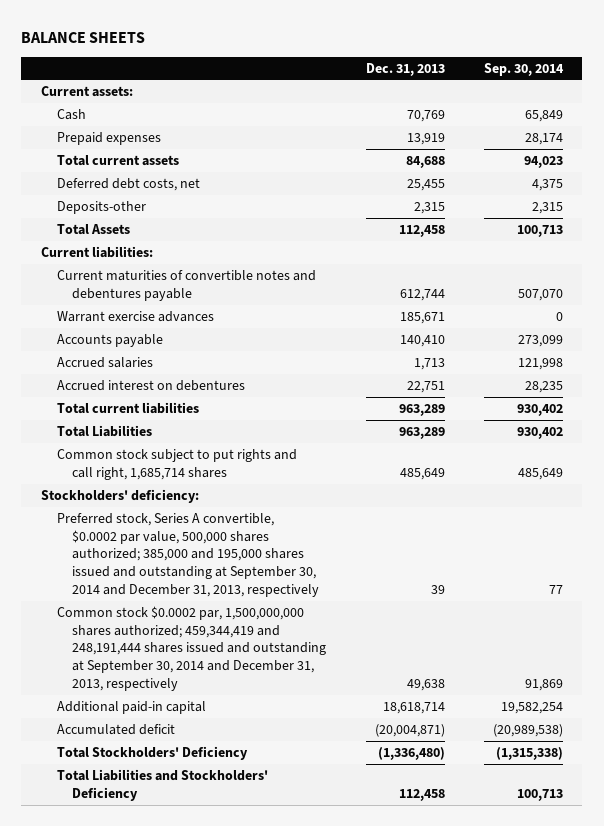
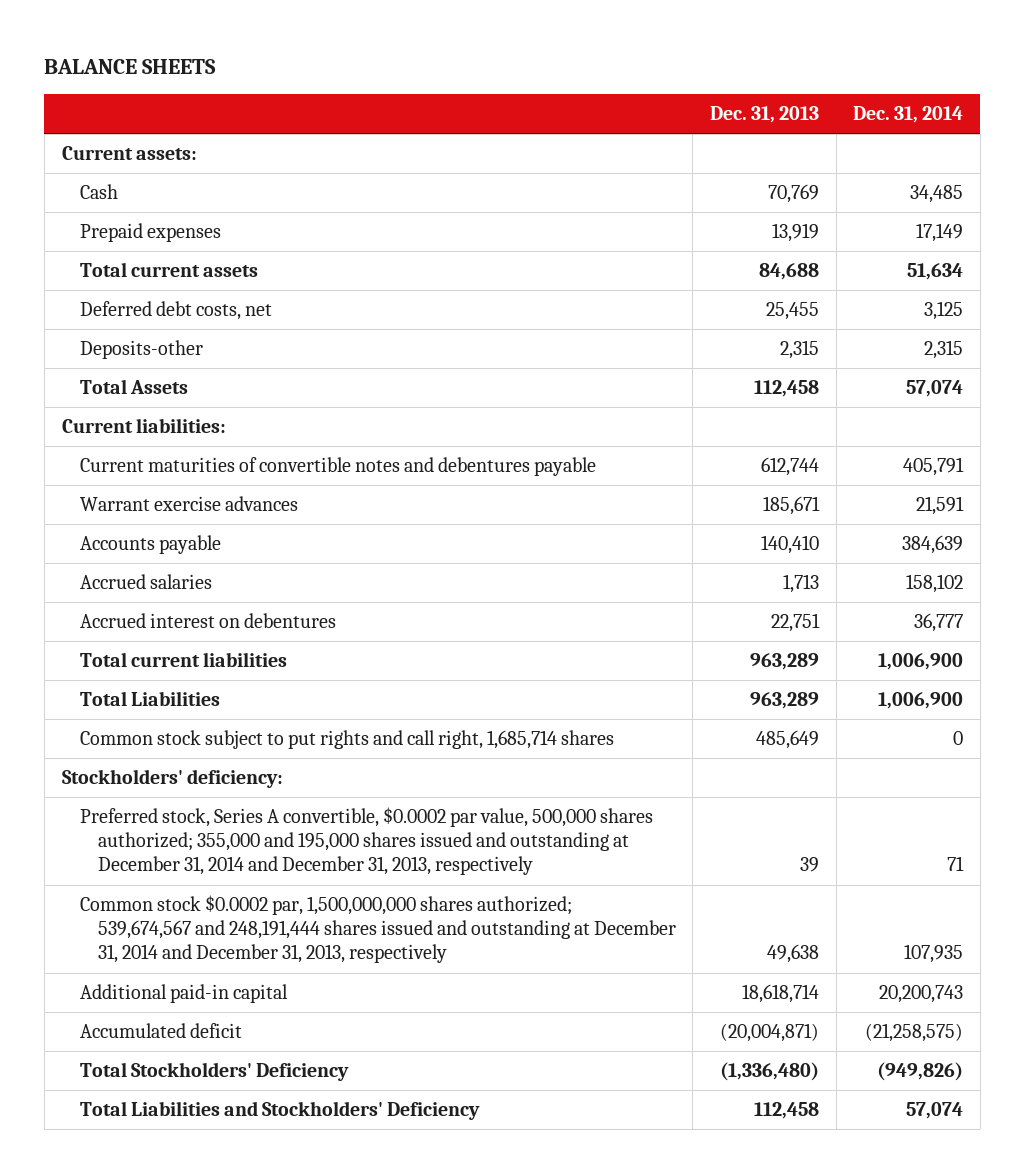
[483,62,564,76] Sep. 30, 2014 -> none
none -> [853,106,964,124] Dec. 31, 2014
[56,513,320,597] Preferred stock, Series A convertible, $0.0002 par value, 500,000 shares authorized; 385,000 and 195,000 shares issued and outstanding at September 30, 2014 and December 31, 2013, respectively -> [79,807,653,876] Preferred stock, Series A convertible, $0.0002 par value, 500,000 shares authorized; 355,000 and 195,000 shares issued and outstanding at December 31, 2014 and December 31, 2013, respectively
[56,606,327,691] Common stock $0.0002 par, 1,500,000,000 shares authorized; 459,344,419 and 248,191,444 shares issued and outstanding at September 30, 2014 and December 31, 2013, respectively -> [79,895,676,964] Common stock $0.0002 par, 1,500,000,000 shares authorized; 539,674,567 and 248,191,444 shares issued and outstanding at December 31, 2014 and December 31, 2013, respectively

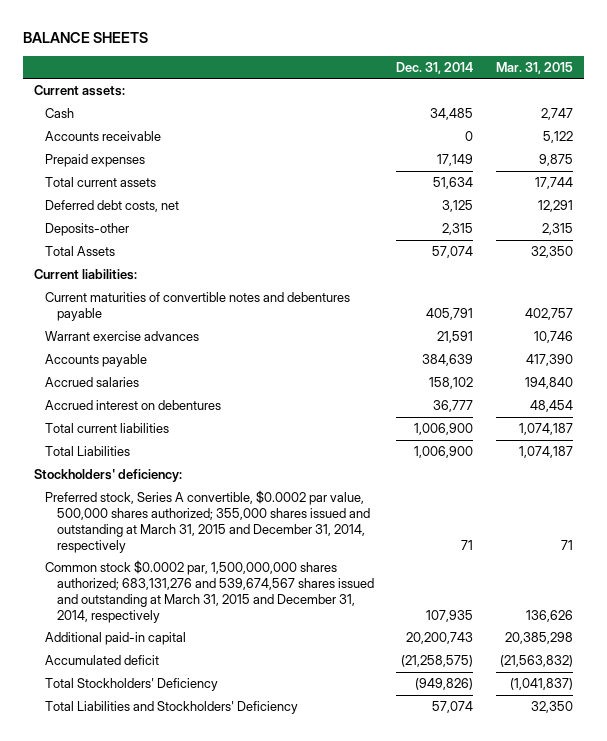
[709,106,819,124] Dec. 31, 2013 -> none
none -> [495,61,573,74] Mar. 31, 2015
none -> [45,130,162,141] Accounts receivable
[79,730,614,750] Common stock subject to put rights and call right, 1,685,714 shares -> none
[79,807,653,876] Preferred stock, Series A convertible, $0.0002 par value, 500,000 shares authorized; 355,000 and 195,000 shares issued and outstanding at December 31, 2014 and December 31, 2013, respectively -> [45,489,370,553] Preferred stock, Series A convertible, $0.0002 par value, 500,000 shares authorized; 355,000 shares issued and outstanding at March 31, 2015 and December 31, 2014, respectively
[79,895,676,964] Common stock $0.0002 par, 1,500,000,000 shares authorized; 539,674,567 and 248,191,444 shares issued and outstanding at December 31, 2014 and December 31, 2013, respectively -> [45,559,374,623] Common stock $0.0002 par, 1,500,000,000 shares authorized; 683,131,276 and 539,674,567 shares issued and outstanding at March 31, 2015 and December 31, 2014, respectively

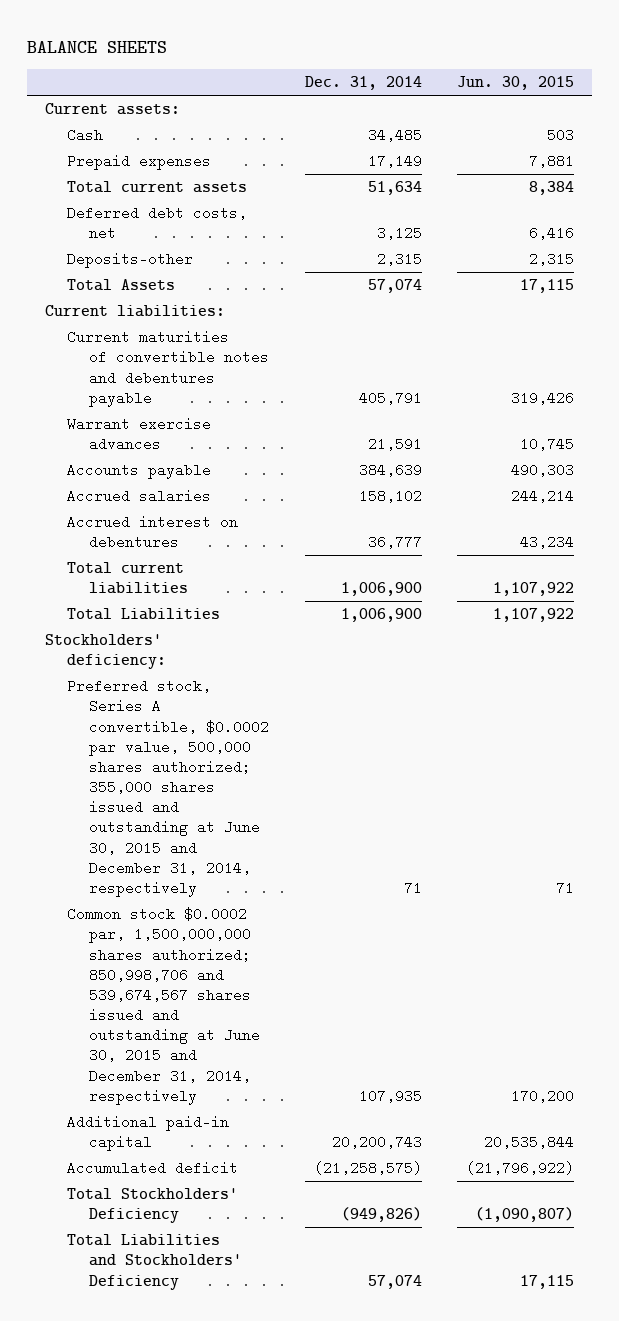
[495,61,573,74] Mar. 31, 2015 -> none
none -> [457,76,575,91] Jun. 30, 2015
[45,130,162,141] Accounts receivable -> none
[45,489,370,553] Preferred stock, Series A convertible, $0.0002 par value, 500,000 shares authorized; 355,000 shares issued and outstanding at March 31, 2015 and December 31, 2014, respectively -> [67,679,270,897] Preferred stock, Series A convertible, $0.0002 par value, 500,000 shares authorized; 355,000 shares issued and outstanding at June 30, 2015 and December 31, 2014, respectively
[45,559,374,623] Common stock $0.0002 par, 1,500,000,000 shares authorized; 683,131,276 and 539,674,567 shares issued and outstanding at March 31, 2015 and December 31, 2014, respectively -> [67,907,261,1105] Common stock $0.0002 par, 1,500,000,000 shares authorized; 850,998,706 and 539,674,567 shares issued and outstanding at June 30, 2015 and December 31, 2014, respectively

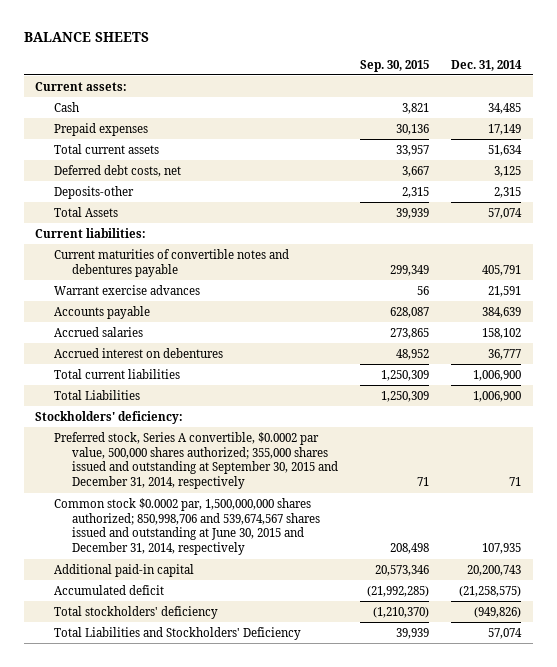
[457,76,575,91] Jun. 30, 2015 -> none
none -> [360,59,430,72] Sep. 30, 2015
[67,679,270,897] Preferred stock, Series A convertible, $0.0002 par value, 500,000 shares authorized; 355,000 shares issued and outstanding at June 30, 2015 and December 31, 2014, respectively -> [53,431,339,490] Preferred stock, Series A convertible, $0.0002 par value, 500,000 shares authorized; 355,000 shares issued and outstanding at September 30, 2015 and December 31, 2014, respectively
[67,1188,239,1224] Total Stockholders' Deficiency -> [53,605,218,619] Total stockholders' deficiency

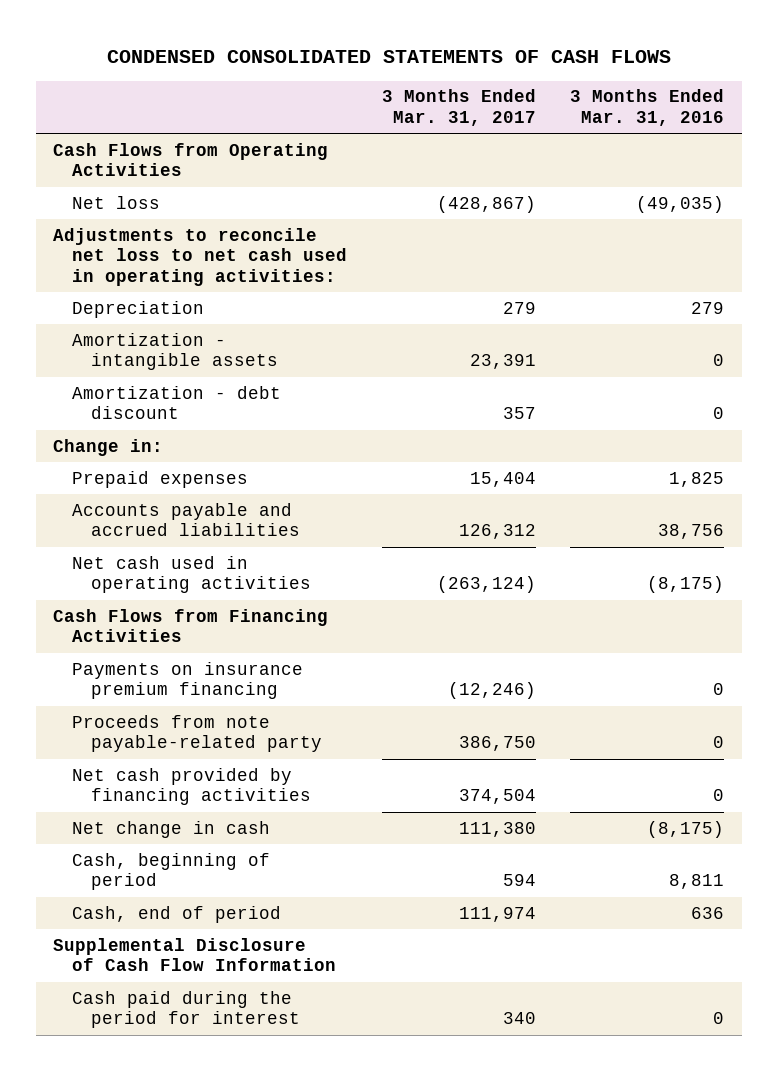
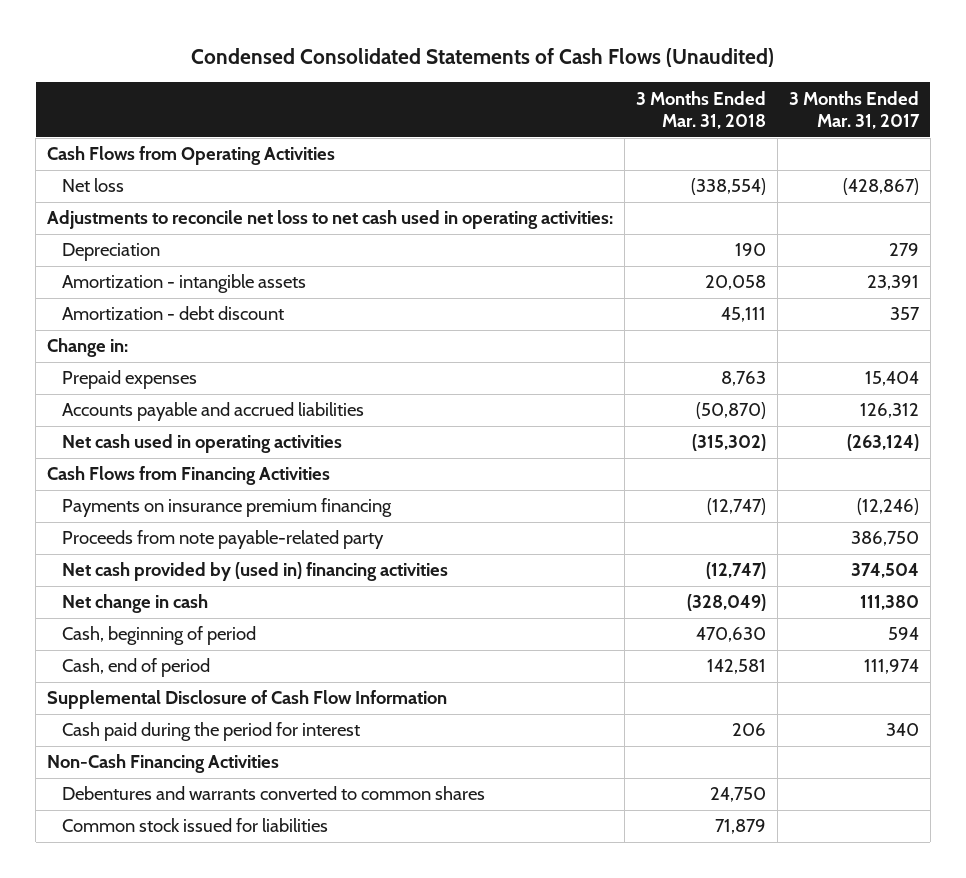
[106,50,671,64] CONDENSED CONSOLIDATED STATEMENTS OF CASH FLOWS -> [190,47,774,67] Condensed Consolidated Statements of Cash Flows (Unaudited)
[570,89,725,127] 3 Months Ended Mar. 31, 2016 -> none
none -> [635,90,766,130] 3 Months Ended Mar. 31, 2018
[72,767,312,806] Net cash provided by financing activities -> [62,562,449,582] Net cash provided by (used in) financing activities
none -> [46,754,279,774] Non-Cash Financing Activities
none -> [62,786,486,801] Debentures and warrants converted to common shares
none -> [62,818,329,833] Common stock issued for liabilities

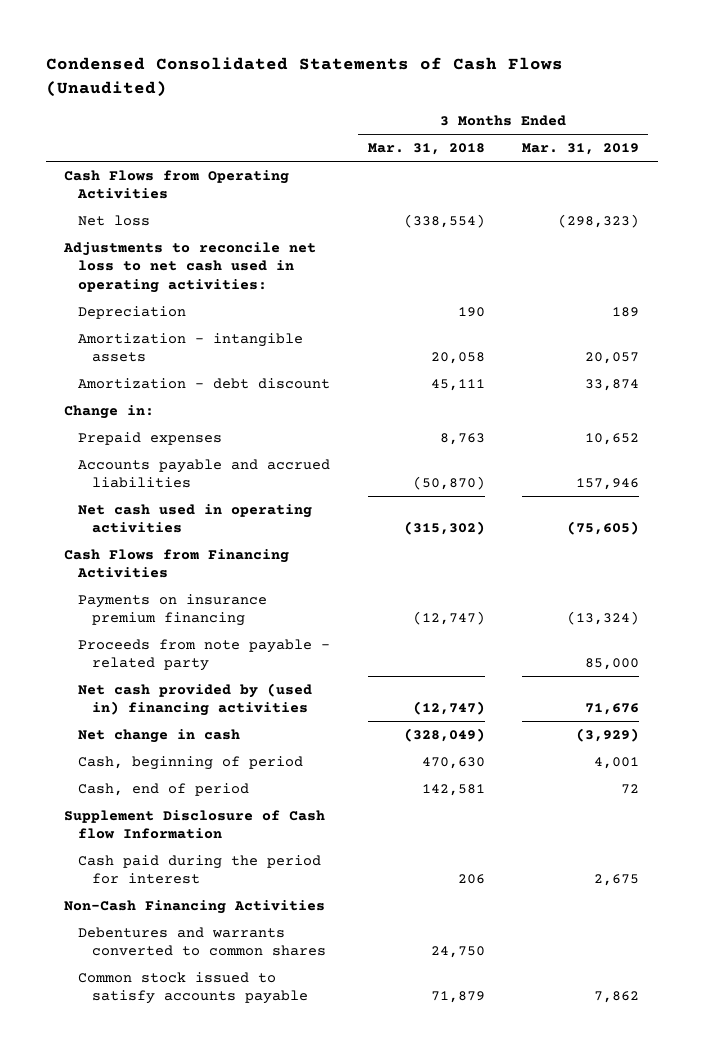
[788,90,920,130] 3 Months Ended Mar. 31, 2017 -> none
none -> [522,143,640,156] Mar. 31, 2019
[62,530,385,550] Proceeds from note payable-related party -> [78,638,331,672] Proceeds from note payable - related party
[46,690,447,710] Supplemental Disclosure of Cash Flow Information -> [64,809,326,840] Supplement Disclosure of Cash flow Information
[62,818,329,833] Common stock issued for liabilities -> [78,971,309,1005] Common stock issued to satisfy accounts payable

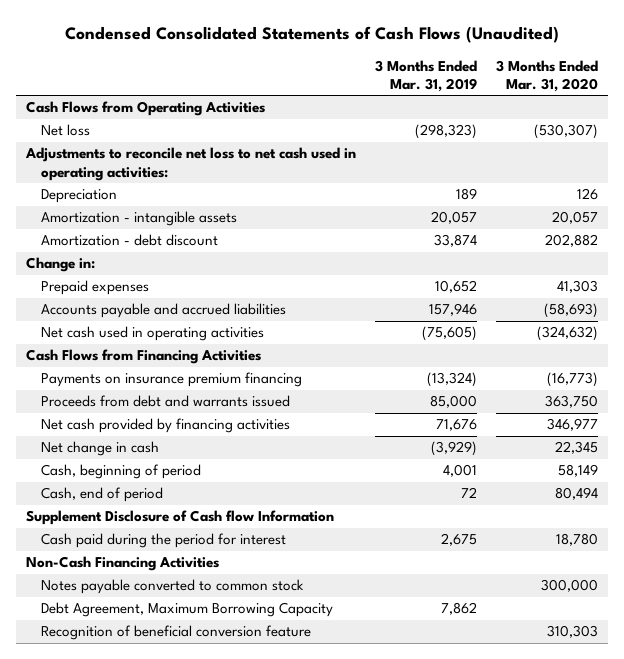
[367,143,485,156] Mar. 31, 2018 -> none
none -> [496,59,599,93] 3 Months Ended Mar. 31, 2020
[78,638,331,672] Proceeds from note payable - related party -> none
none -> [40,395,290,408] Proceeds from debt and warrants issued
[78,682,313,717] Net cash provided by (used in) financing activities -> [40,418,290,434] Net cash provided by financing activities
[78,926,327,957] Debentures and warrants converted to common shares -> none
none -> [40,579,304,595] Notes payable converted to common stock
[78,971,309,1005] Common stock issued to satisfy accounts payable -> [40,602,333,618] Debt Agreement, Maximum Borrowing Capacity
none -> [40,625,311,641] Recognition of beneficial conversion feature

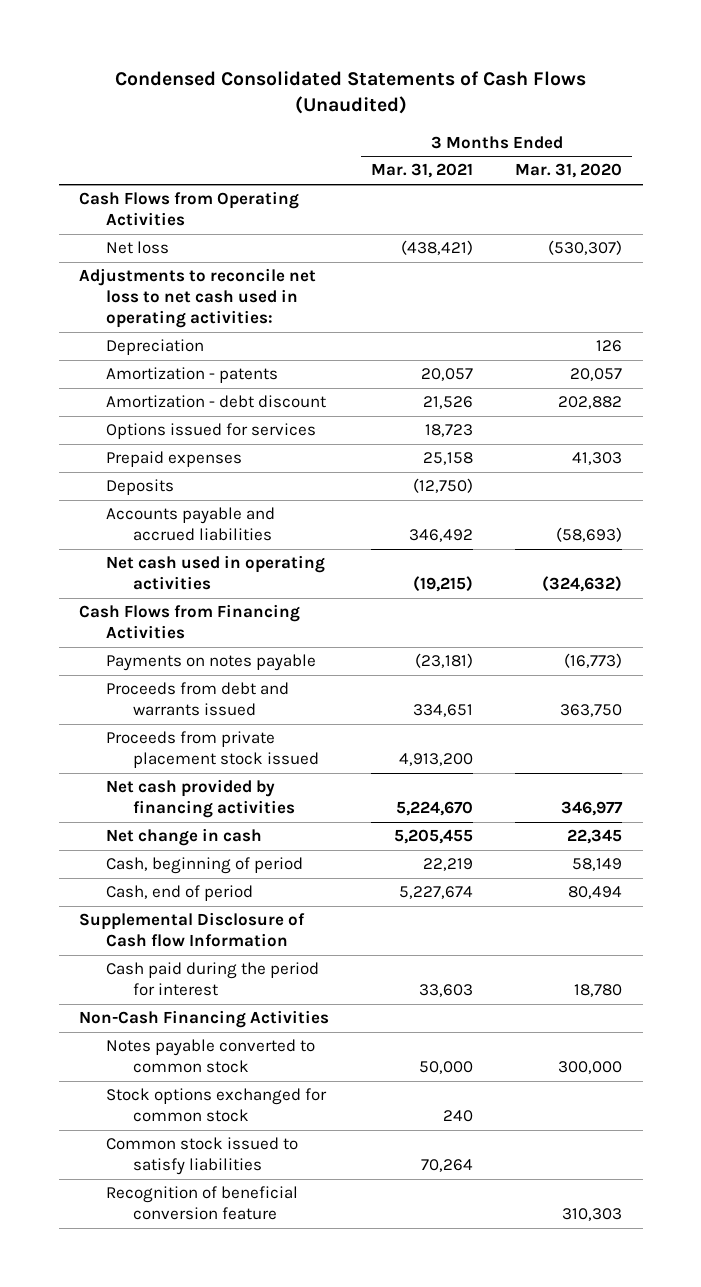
[375,59,478,93] 3 Months Ended Mar. 31, 2019 -> none
none -> [371,163,474,179] Mar. 31, 2021
[40,211,237,227] Amortization - intangible assets -> [106,367,279,384] Amortization - patents
[25,257,95,273] Change in: -> none
none -> [106,423,317,440] Options issued for services
none -> [106,479,175,496] Deposits
[40,372,302,388] Payments on insurance premium financing -> [106,654,317,672] Payments on notes payable
none -> [106,731,319,769] Proceeds from private placement stock issued
[25,510,334,526] Supplement Disclosure of Cash flow Information -> [79,912,306,948] Supplemental Disclosure of Cash flow Information
[40,602,333,618] Debt Agreement, Maximum Borrowing Capacity -> none
none -> [106,1088,328,1123] Stock options exchanged for common stock
none -> [106,1137,299,1176] Common stock issued to satisfy liabilities

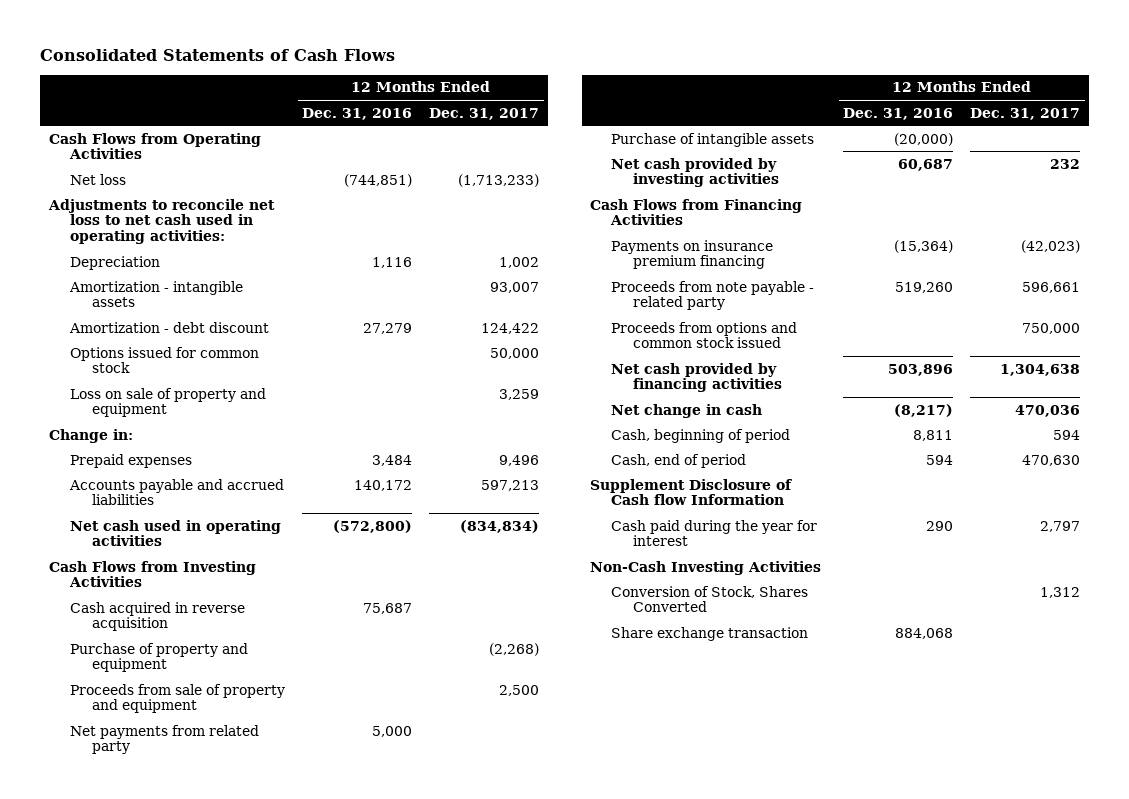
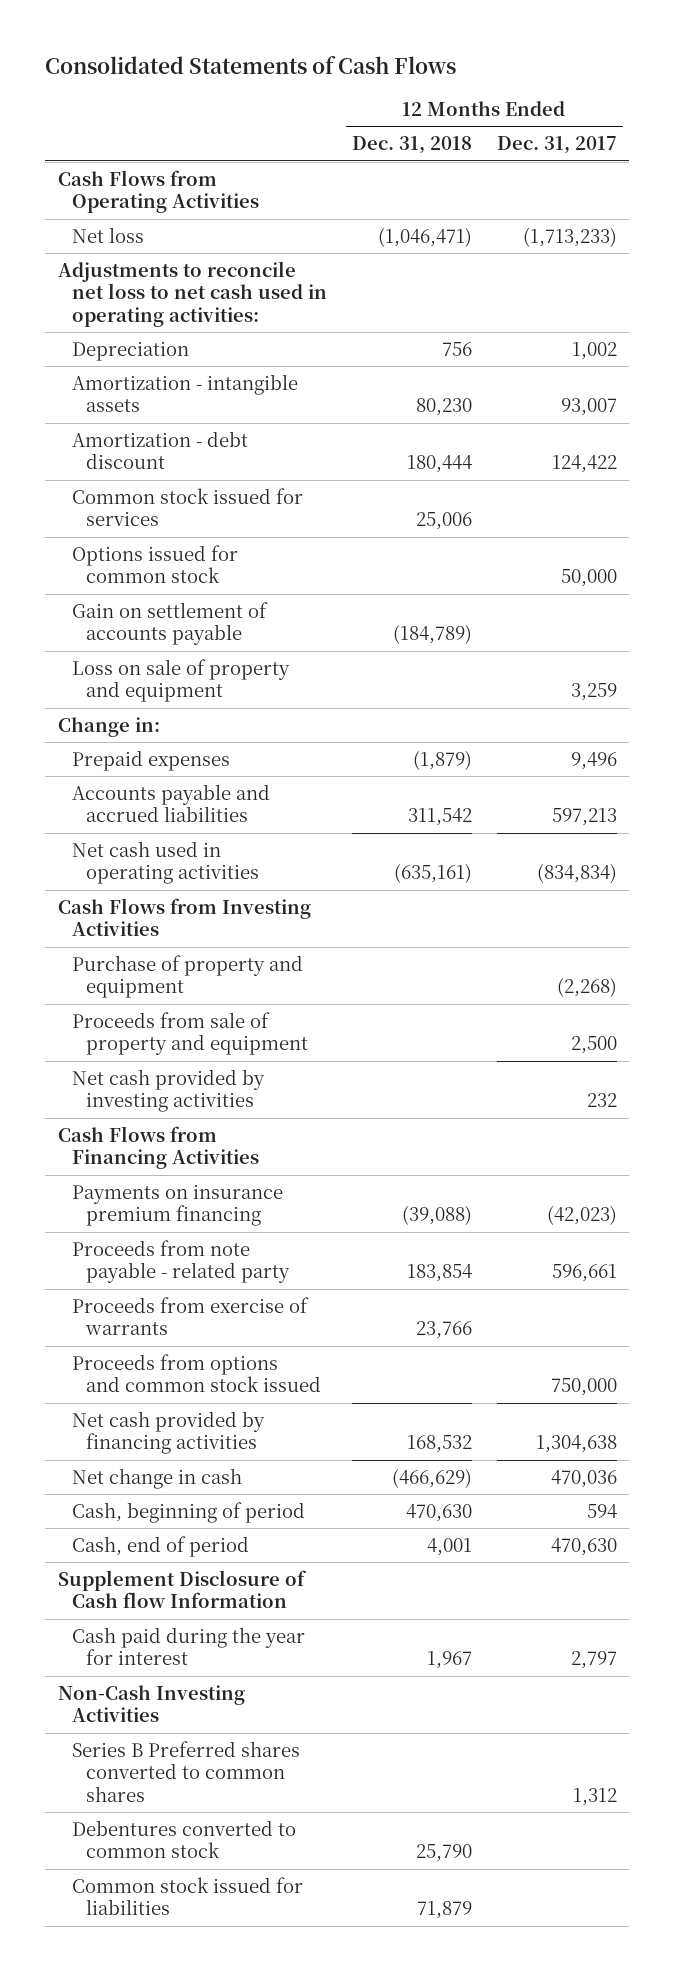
[302,107,413,120] Dec. 31, 2016 -> none
none -> [351,136,472,155] Dec. 31, 2018
none -> [71,487,303,527] Common stock issued for services
none -> [71,601,268,646] Gain on settlement of accounts payable
[70,601,246,632] Cash acquired in reverse acquisition -> none
[70,724,260,755] Net payments from related party -> none
[611,132,815,147] Purchase of intangible assets -> none
none -> [71,1296,309,1336] Proceeds from exercise of warrants
[611,626,809,641] Share exchange transaction -> none
[611,585,809,613] Conversion of Stock, Shares Converted -> [71,1740,300,1802] Series B Preferred shares converted to common shares
none -> [71,1819,296,1859] Debentures converted to common stock
none -> [71,1876,303,1916] Common stock issued for liabilities

